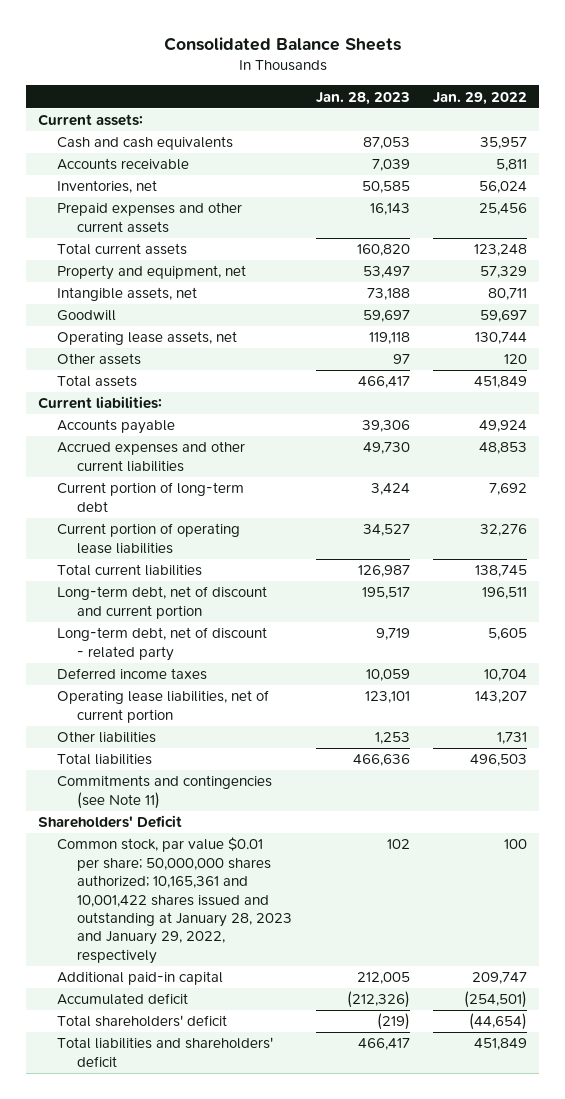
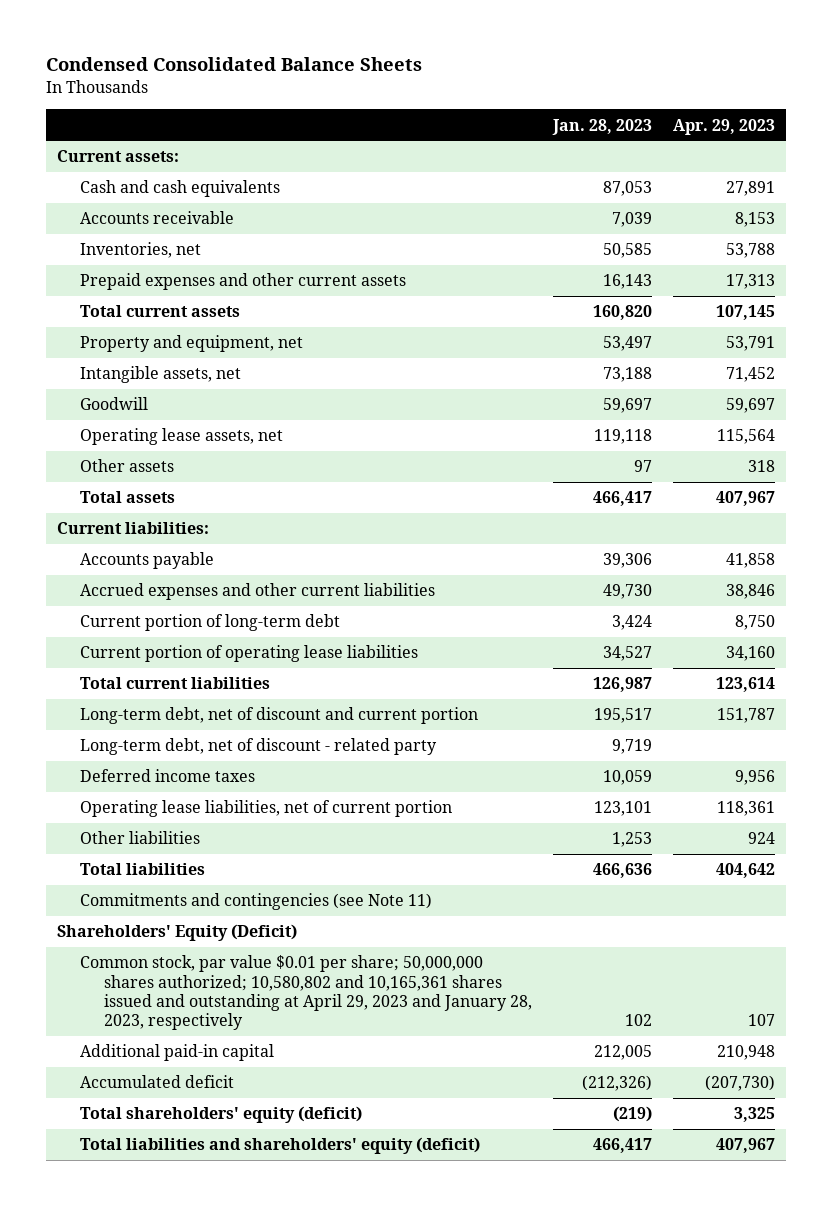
[163,36,401,51] Consolidated Balance Sheets -> [46,57,423,72] Condensed Consolidated Balance Sheets
[433,91,528,105] Jan. 29, 2022 -> none
none -> [673,118,776,135] Apr. 29, 2023
[37,815,182,829] Shareholders' Deficit -> [56,924,297,942] Shareholders' Equity (Deficit)
[57,837,293,964] Common stock, par value $0.01 per share; 50,000,000 shares authorized; 10,165,361 and 10,001,422 shares issued and outstanding at January 28, 2023 and January 29, 2022, respectively -> [80,955,532,1031] Common stock, par value $0.01 per share; 50,000,000 shares authorized; 10,580,802 and 10,165,361 shares issued and outstanding at April 29, 2023 and January 28, 2023, respectively
[57,1015,228,1028] Total shareholders' deficit -> [80,1106,363,1124] Total shareholders' equity (deficit)
[57,1037,274,1067] Total liabilities and shareholders' deficit -> [80,1137,481,1155] Total liabilities and shareholders' equity (deficit)

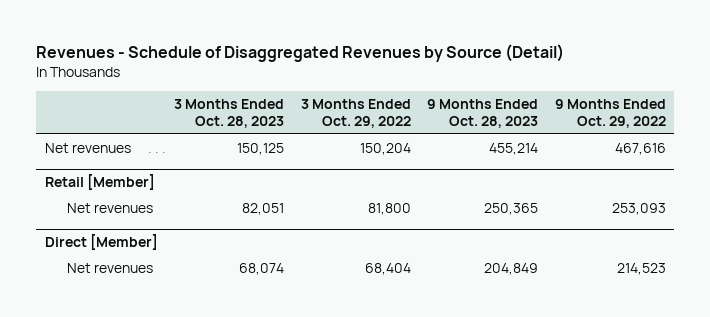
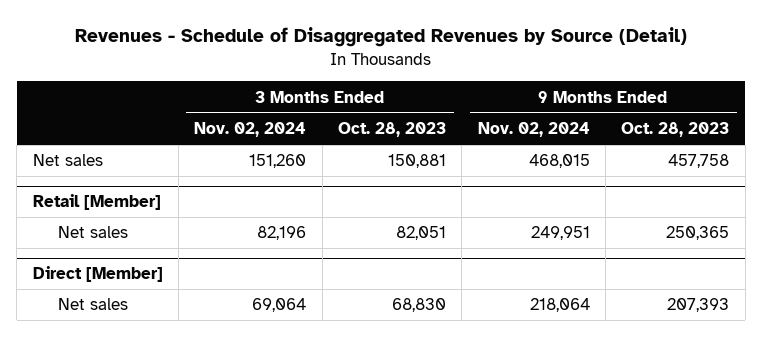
[300,99,411,128] 3 Months Ended Oct. 29, 2022 -> none
[554,99,666,128] 9 Months Ended Oct. 29, 2022 -> none
none -> [194,122,307,138] Nov. 02, 2024
none -> [477,122,590,138] Nov. 02, 2024
[44,143,131,154] Net revenues -> [32,154,103,167] Net sales
[237,143,285,156] 150,125 -> [387,154,446,169] 150,881
[489,143,539,156] 455,214 -> [668,154,730,169] 457,758
[66,203,153,214] Net revenues -> [57,226,128,239] Net sales
[66,263,153,274] Net revenues -> [57,298,128,311] Net sales
[239,263,285,276] 68,074 -> [391,298,446,313] 68,830
[484,263,539,276] 204,849 -> [667,298,730,313] 207,393

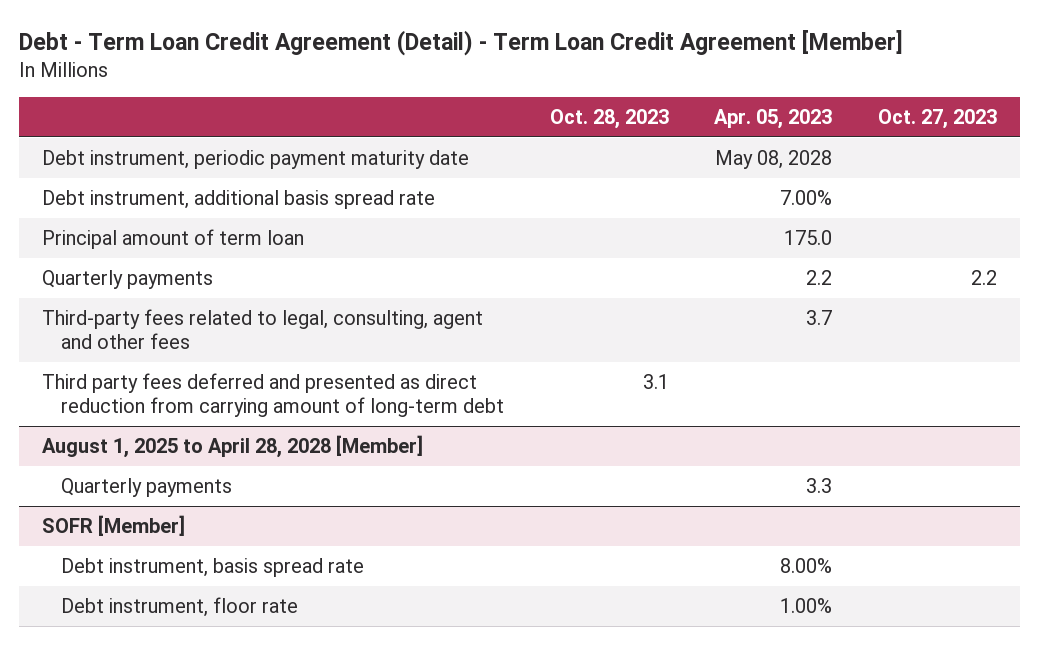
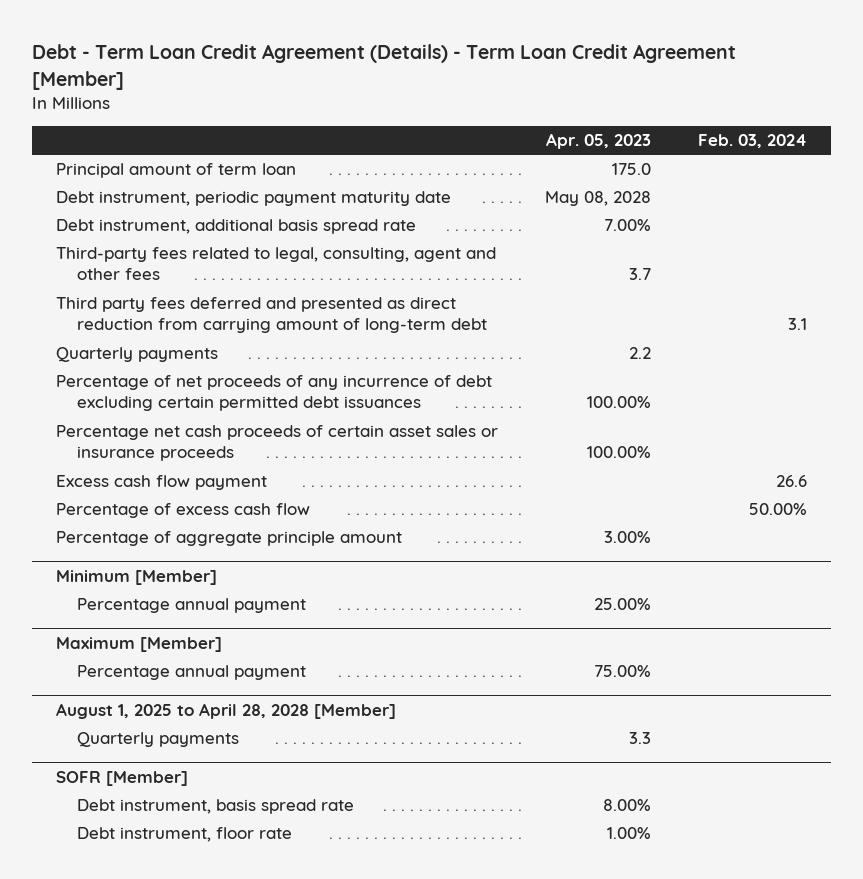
[19,30,904,57] Debt - Term Loan Credit Agreement (Detail) - Term Loan Credit Agreement [Member] -> [32,44,737,90] Debt - Term Loan Credit Agreement (Details) - Term Loan Credit Agreement [Member]
[549,109,669,130] Oct. 28, 2023 -> none
[878,109,998,130] Oct. 27, 2023 -> none
none -> [698,133,808,148] Feb. 03, 2024
[42,228,305,249] Principal amount of term loan -> [56,163,297,179] Principal amount of term loan
[42,269,214,289] Quarterly payments -> [56,347,219,363] Quarterly payments
none -> [56,375,493,412] Percentage of net proceeds of any incurrence of debt excluding certain permitted debt issuances
none -> [56,425,499,462] Percentage net cash proceeds of certain asset sales or insurance proceeds
none -> [56,475,268,491] Excess cash flow payment
none -> [56,503,311,519] Percentage of excess cash flow
none -> [56,531,403,547] Percentage of aggregate principle amount
none -> [56,569,218,585] Minimum [Member]
none -> [76,598,306,614] Percentage annual payment
none -> [56,636,223,652] Maximum [Member]
none -> [76,665,306,681] Percentage annual payment

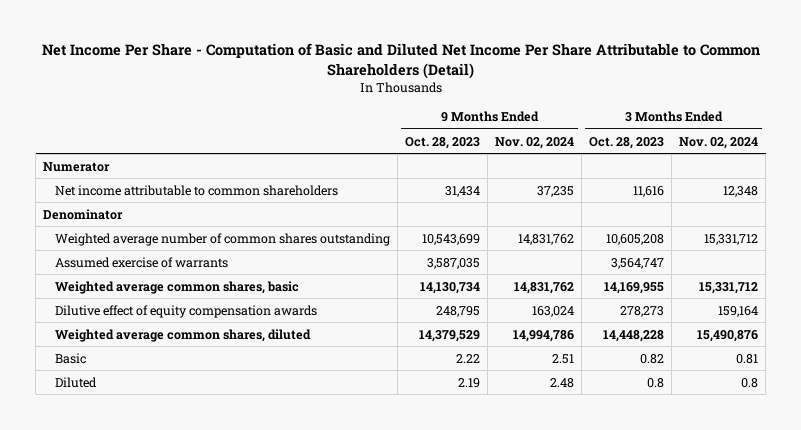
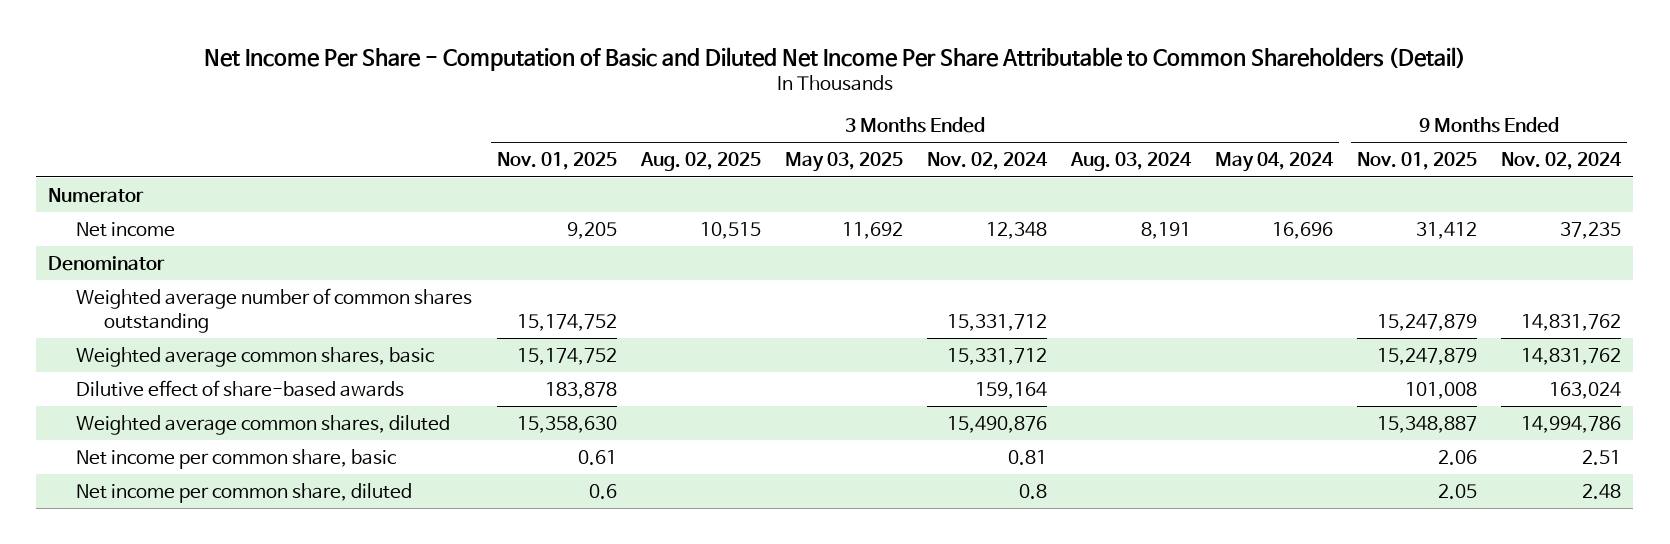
[405,136,481,149] Oct. 28, 2023 -> none
[589,136,665,149] Oct. 28, 2023 -> none
none -> [496,152,617,171] Nov. 01, 2025
none -> [639,152,761,172] Aug. 02, 2025
none -> [784,152,903,173] May 03, 2025
none -> [1070,152,1193,172] Aug. 03, 2024
none -> [1215,152,1335,173] May 04, 2024
none -> [1357,152,1478,171] Nov. 01, 2025
[55,184,339,196] Net income attributable to common shareholders -> [76,221,176,237] Net income
[55,256,229,268] Assumed exercise of warrants -> none
[55,304,318,318] Dilutive effect of equity compensation awards -> [76,379,405,397] Dilutive effect of share-based awards
[55,352,87,364] Basic -> [76,448,398,469] Net income per common share, basic
[55,376,98,388] Diluted -> [76,482,413,503] Net income per common share, diluted

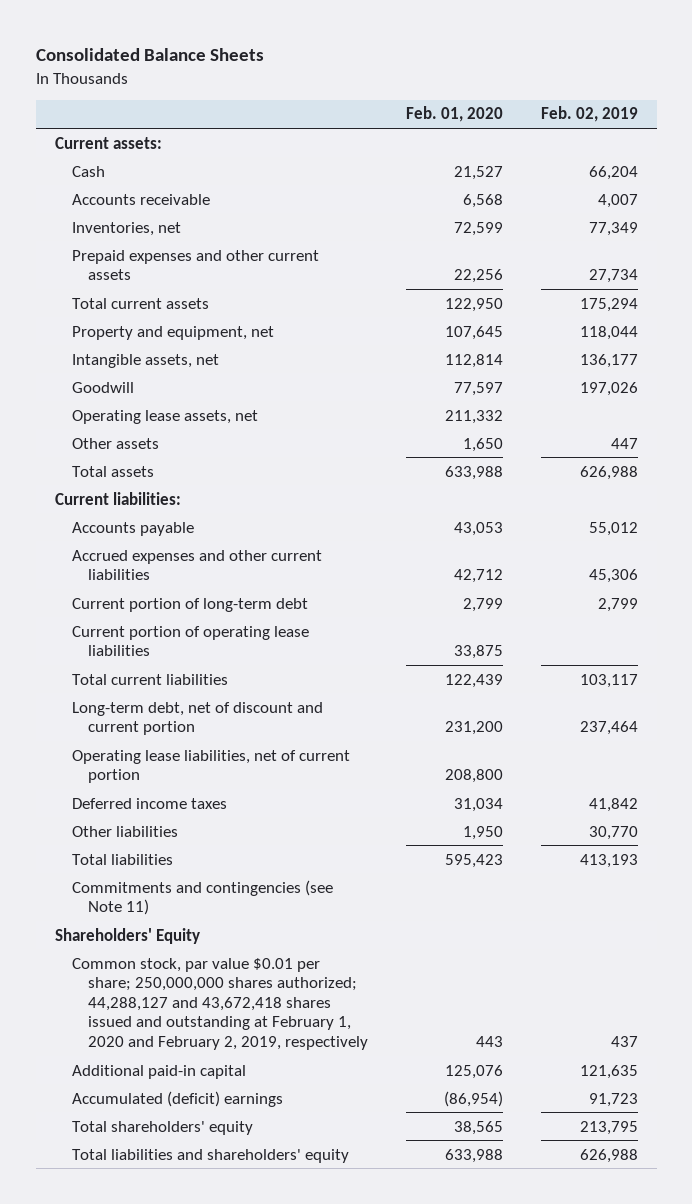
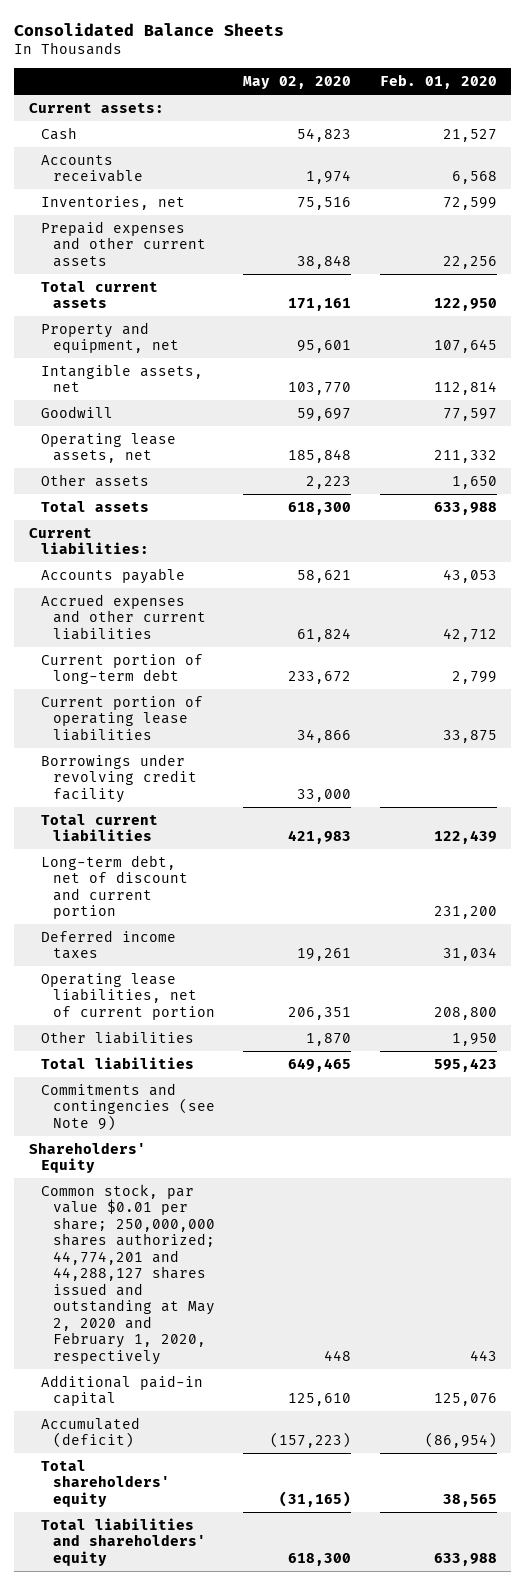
[540,106,638,123] Feb. 02, 2019 -> none
none -> [243,75,352,89] May 02, 2020
none -> [40,753,197,803] Borrowings under revolving credit facility
[71,749,350,784] Operating lease liabilities, net of current portion -> [40,972,215,1020] Operating lease liabilities, net of current portion
[71,879,333,916] Commitments and contingencies (see Note 11) -> [40,1082,215,1131] Commitments and contingencies (see Note 9)
[71,957,369,1050] Common stock, par value $0.01 per share; 250,000,000 shares authorized; 44,288,127 and 43,672,418 shares issued and outstanding at February 1, 2020 and February 2, 2019, respectively -> [40,1183,215,1365] Common stock, par value $0.01 per share; 250,000,000 shares authorized; 44,774,201 and 44,288,127 shares issued and outstanding at May 2, 2020 and February 1, 2020, respectively
[71,1090,283,1107] Accumulated (deficit) earnings -> [40,1416,140,1449] Accumulated (deficit)

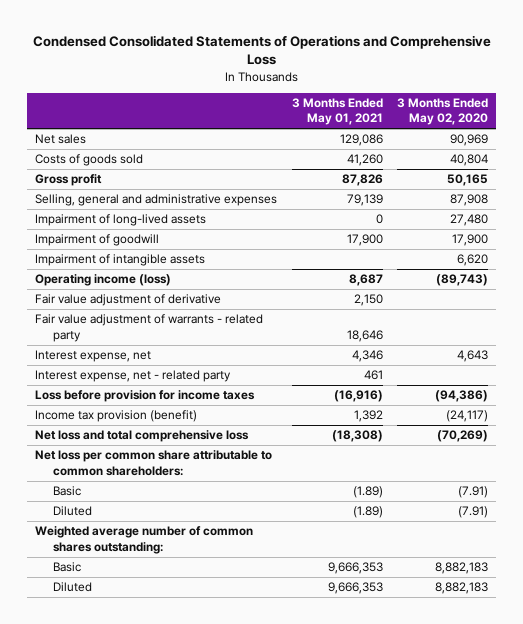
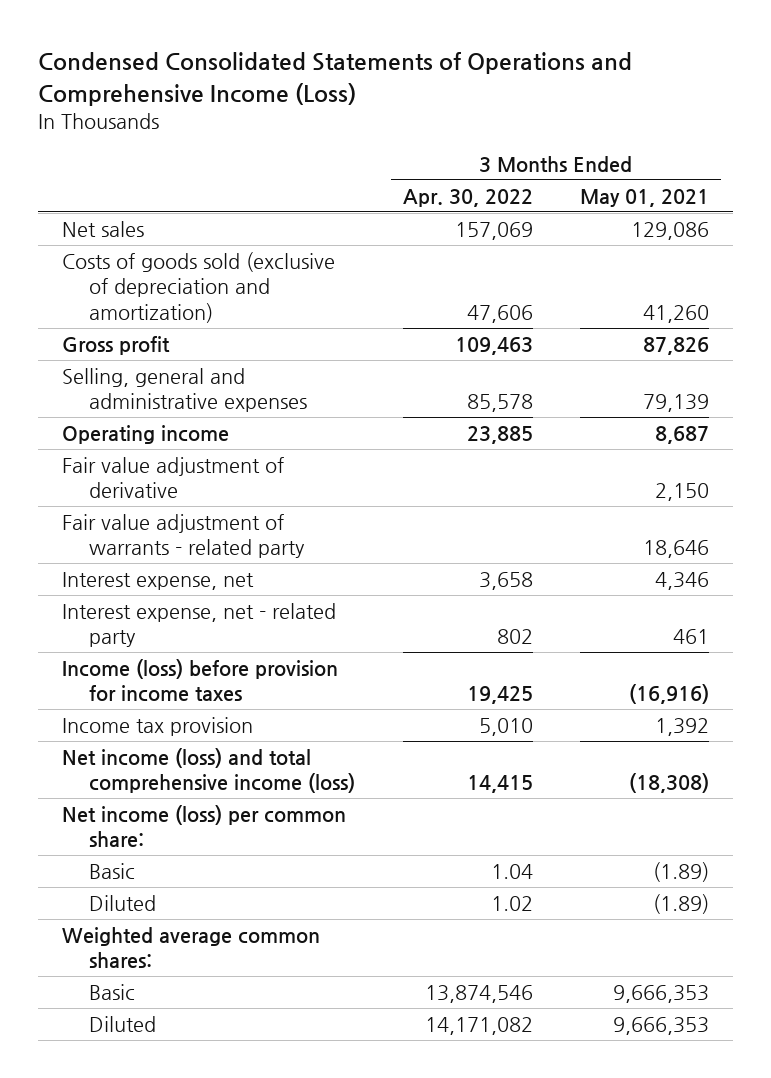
[32,34,491,66] Condensed Consolidated Statements of Operations and Comprehensive Loss -> [37,52,632,106] Condensed Consolidated Statements of Operations and Comprehensive Income (Loss)
[397,97,489,126] 3 Months Ended May 02, 2020 -> none
none -> [402,188,533,207] Apr. 30, 2022
[34,154,143,167] Costs of goods sold -> [61,251,335,323] Costs of goods sold (exclusive of depreciation and amortization)
[34,214,206,227] Impairment of long-lived assets -> none
[34,234,159,247] Impairment of goodwill -> none
[34,254,205,267] Impairment of intangible assets -> none
[34,274,171,287] Operating income (loss) -> [61,424,229,444] Operating income
[34,390,255,403] Loss before provision for income taxes -> [61,658,338,703] Income (loss) before provision for income taxes
[34,410,197,423] Income tax provision (benefit) -> [61,716,253,736] Income tax provision
[34,430,249,443] Net loss and total comprehensive loss -> [61,747,356,794] Net income (loss) and total comprehensive income (loss)
[34,450,272,476] Net loss per common share attributable to common shareholders: -> [61,804,346,848] Net income (loss) per common share:
[34,526,253,554] Weighted average number of common shares outstanding: -> [61,926,320,969] Weighted average common shares:

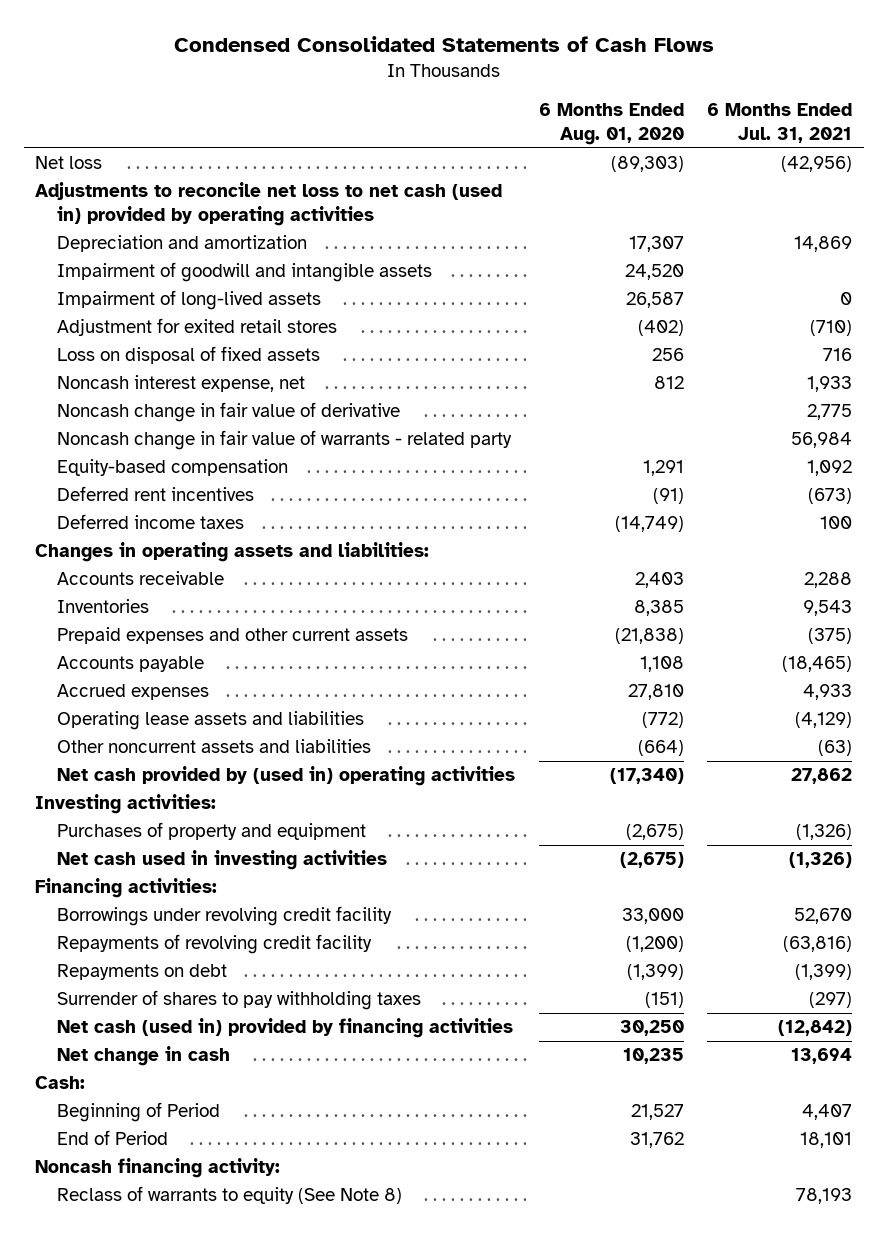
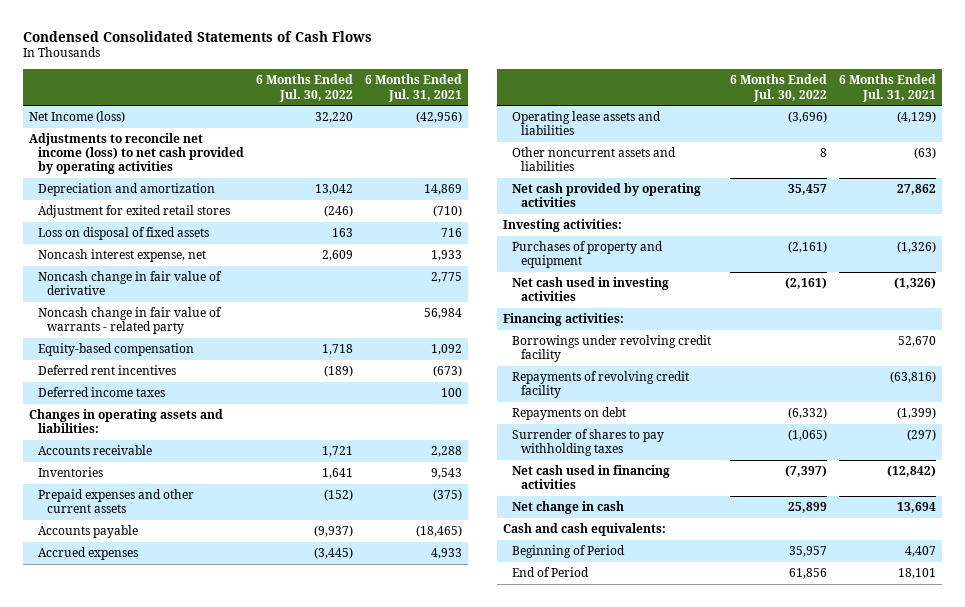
[538,103,684,146] 6 Months Ended Aug. 01, 2020 -> none
none -> [255,74,353,102] 6 Months Ended Jul. 30, 2022
[35,156,103,170] Net loss -> [29,111,126,124] Net Income (loss)
[35,182,503,227] Adjustments to reconcile net loss to net cash (used in) provided by operating activities -> [29,133,244,175] Adjustments to reconcile net income (loss) to net cash provided by operating activities
[57,262,433,283] Impairment of goodwill and intangible assets -> none
[57,290,322,311] Impairment of long-lived assets -> none
[57,766,516,787] Net cash provided by (used in) operating activities -> [511,183,701,208] Net cash provided by operating activities
[57,1018,514,1039] Net cash (used in) provided by financing activities -> [511,465,670,490] Net cash used in financing activities
[35,1076,86,1090] Cash: -> [503,523,667,537] Cash and cash equivalents:
[35,1158,281,1179] Noncash financing activity: -> none
[57,1186,403,1205] Reclass of warrants to equity (See Note 8) -> none

